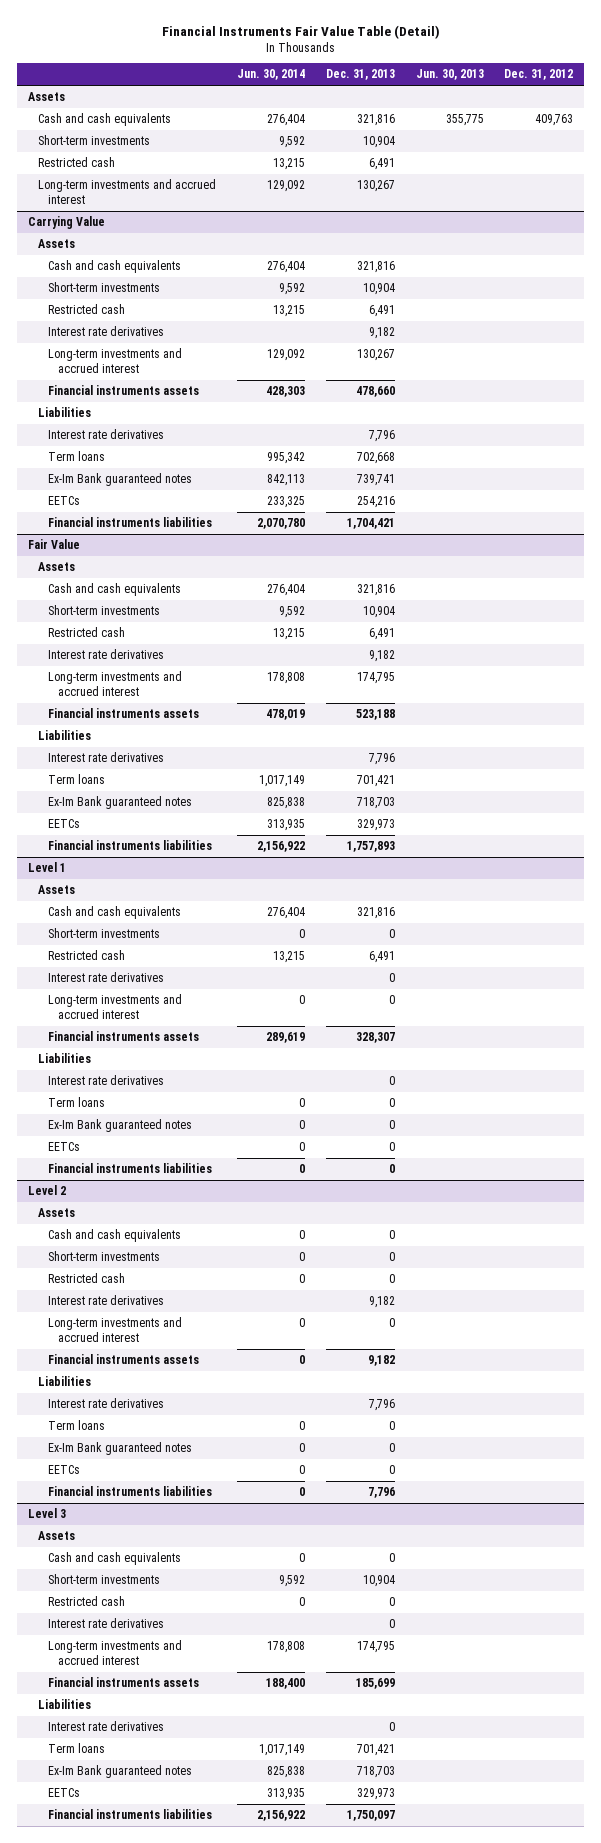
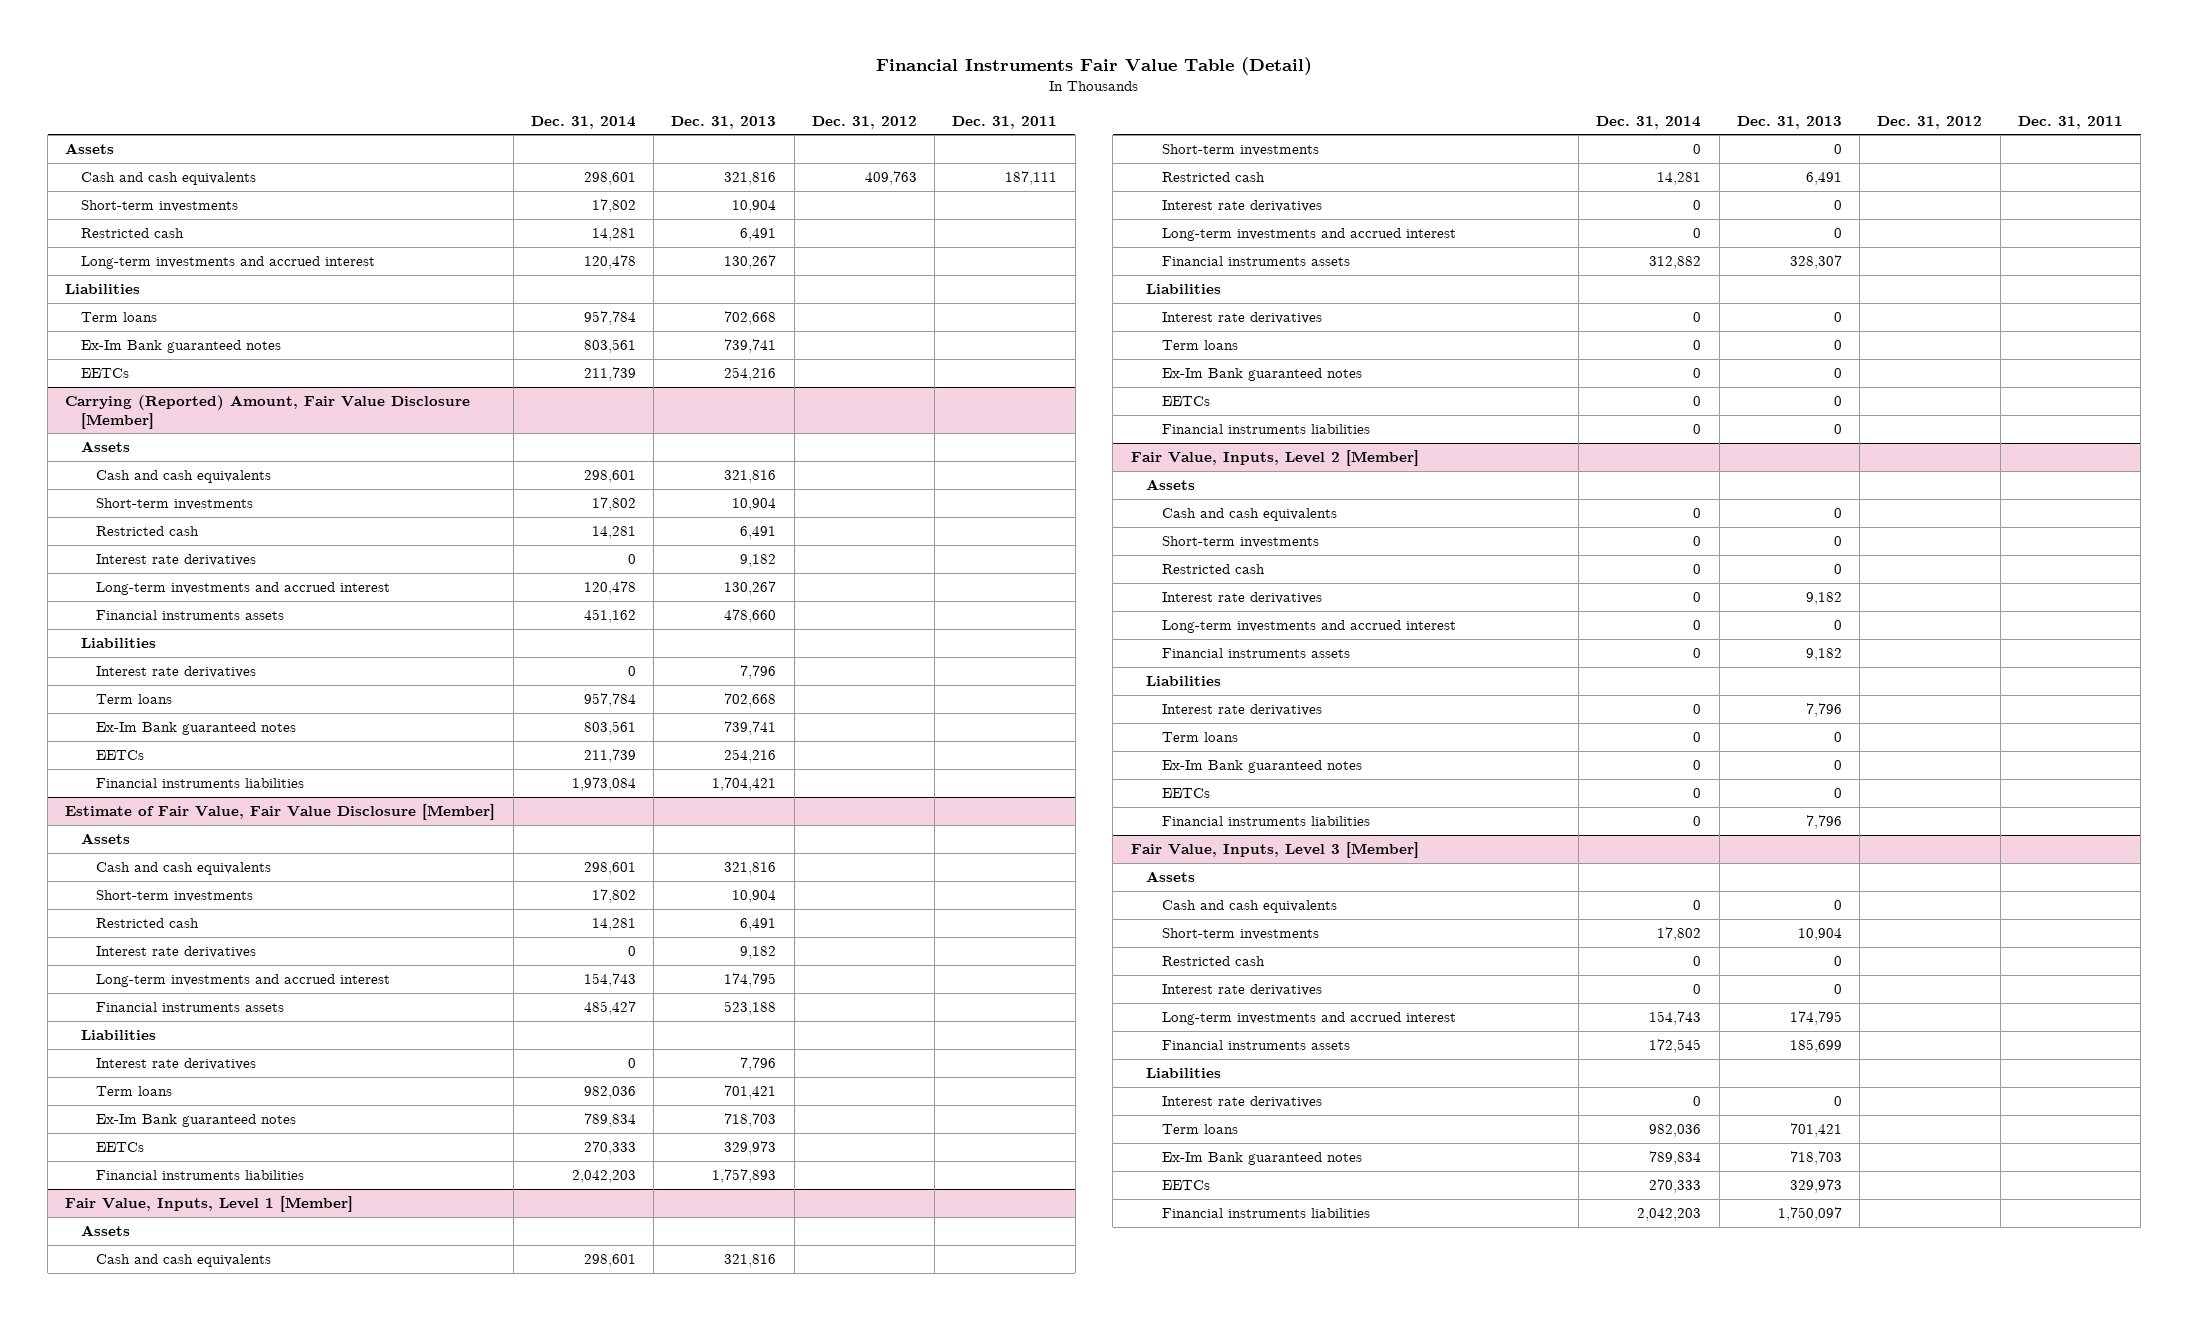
[236,69,305,81] Jun. 30, 2014 -> none
[415,69,484,81] Jun. 30, 2013 -> none
none -> [530,115,636,129] Dec. 31, 2014
none -> [952,115,1058,129] Dec. 31, 2011
[27,215,105,229] Carrying Value -> none
none -> [65,284,141,295] Liabilities
none -> [80,312,157,323] Term loans
none -> [80,340,281,354] Ex-Im Bank guaranteed notes
none -> [80,368,129,379] EETCs
none -> [65,395,471,429] Carrying (Reported) Amount, Fair Value Disclosure [Member]
[27,538,80,549] Fair Value -> none
none -> [65,804,496,821] Estimate of Fair Value, Fair Value Disclosure [Member]
[27,861,66,872] Level 1 -> none
none -> [65,1196,354,1213] Fair Value, Inputs, Level 1 [Member]
[27,1184,66,1195] Level 2 -> none
none -> [1130,450,1419,467] Fair Value, Inputs, Level 2 [Member]
[27,1507,66,1518] Level 3 -> none
none -> [1130,842,1419,859] Fair Value, Inputs, Level 3 [Member]

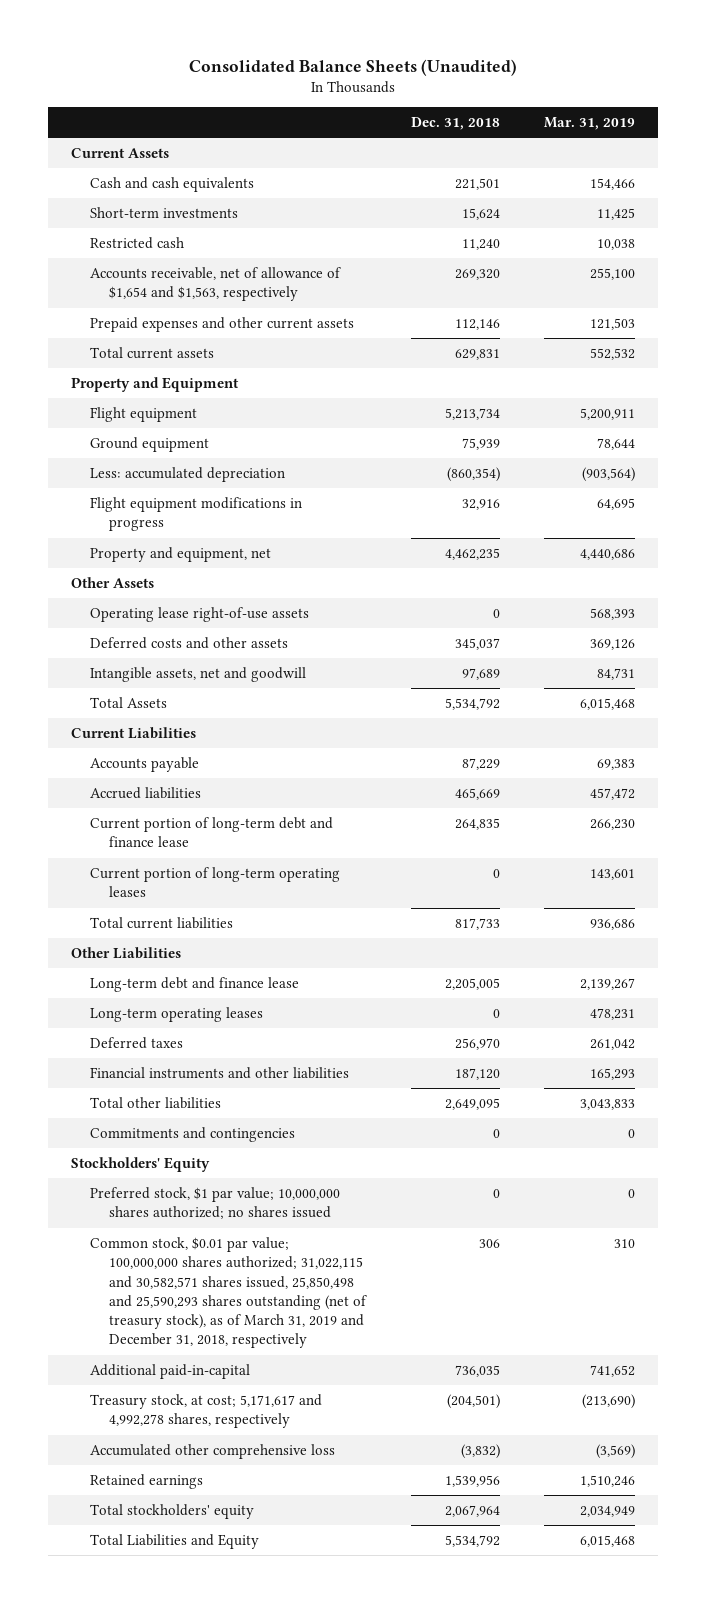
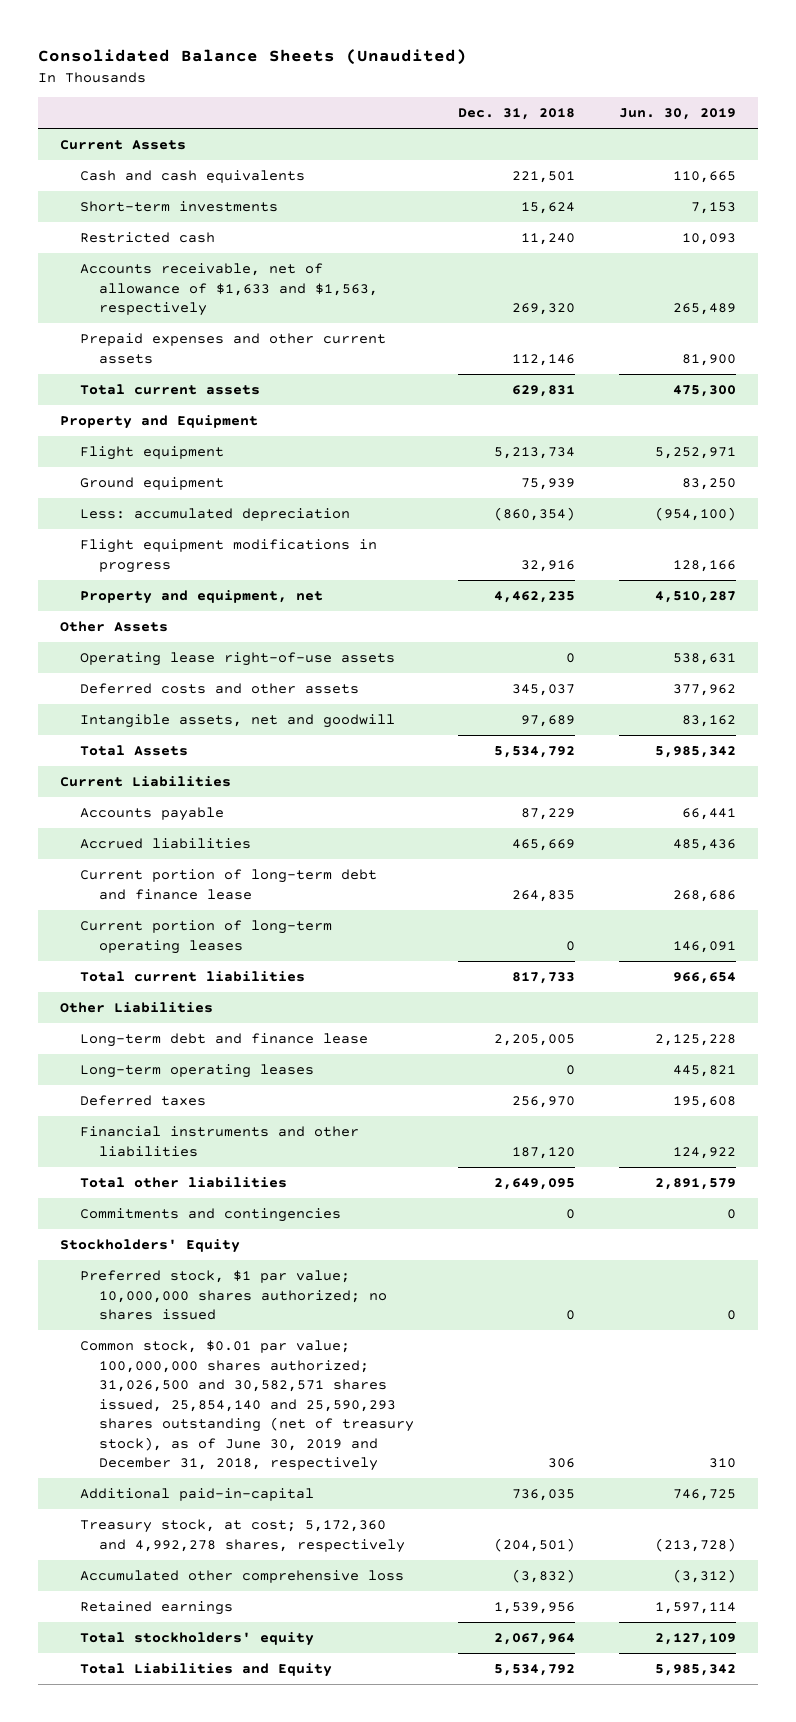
[544,117,636,131] Mar. 31, 2019 -> none
none -> [619,108,737,121] Jun. 30, 2019
[89,267,341,302] Accounts receivable, net of allowance of $1,654 and $1,563, respectively -> [79,263,379,317] Accounts receivable, net of allowance of $1,633 and $1,563, respectively
[89,1237,367,1349] Common stock, $0.01 par value; 100,000,000 shares authorized; 31,022,115 and 30,582,571 shares issued, 25,850,498 and 25,590,293 shares outstanding (net of treasury stock), as of March 31, 2019 and December 31, 2018, respectively -> [79,1340,415,1472] Common stock, $0.01 par value; 100,000,000 shares authorized; 31,026,500 and 30,582,571 shares issued, 25,854,140 and 25,590,293 shares outstanding (net of treasury stock), as of June 30, 2019 and December 31, 2018, respectively
[89,1394,322,1429] Treasury stock, at cost; 5,171,617 and 4,992,278 shares, respectively -> [79,1519,406,1553] Treasury stock, at cost; 5,172,360 and 4,992,278 shares, respectively

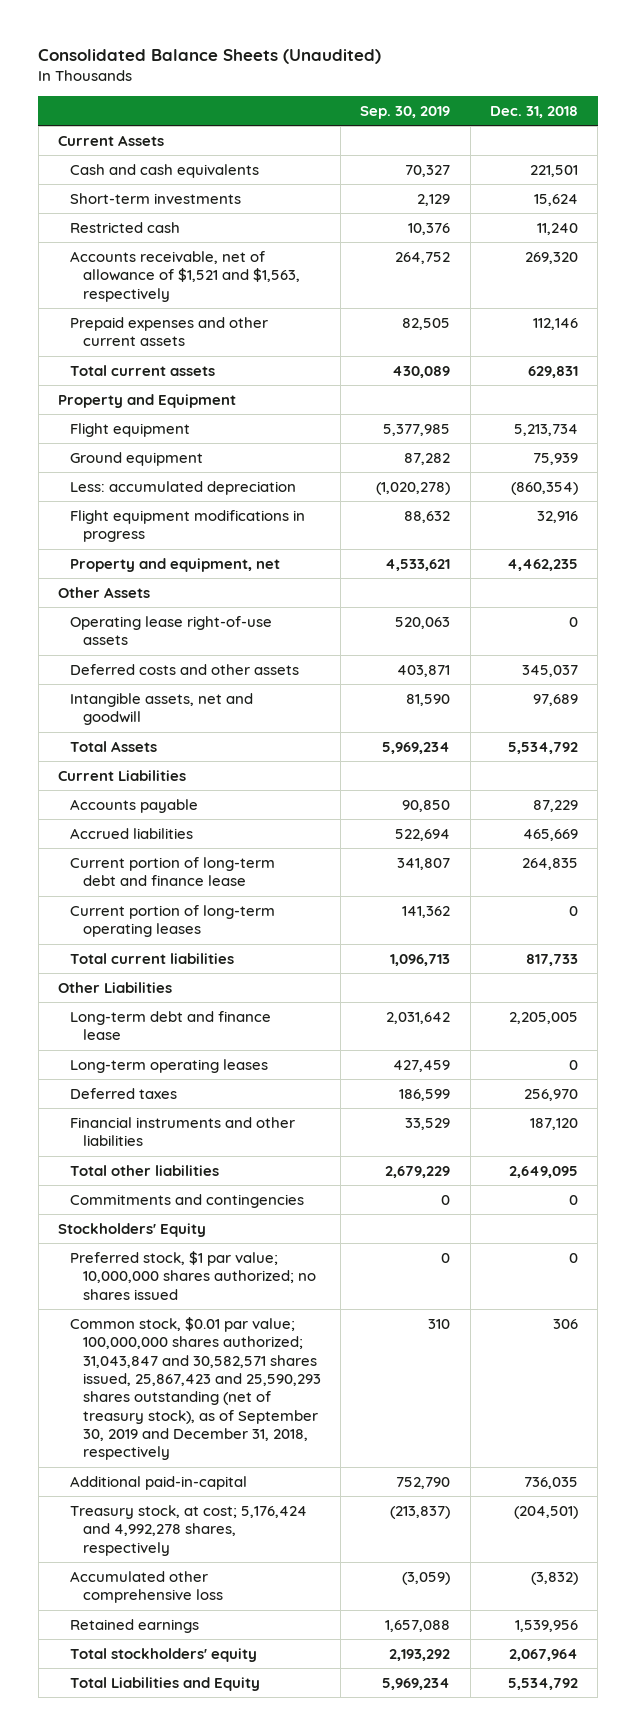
[619,108,737,121] Jun. 30, 2019 -> none
none -> [360,106,451,120] Sep. 30, 2019
[79,263,379,317] Accounts receivable, net of allowance of $1,633 and $1,563, respectively -> [70,250,300,302] Accounts receivable, net of allowance of $1,521 and $1,563, respectively
[79,1340,415,1472] Common stock, $0.01 par value; 100,000,000 shares authorized; 31,026,500 and 30,582,571 shares issued, 25,854,140 and 25,590,293 shares outstanding (net of treasury stock), as of June 30, 2019 and December 31, 2018, respectively -> [70,1316,321,1461] Common stock, $0.01 par value; 100,000,000 shares authorized; 31,043,847 and 30,582,571 shares issued, 25,867,423 and 25,590,293 shares outstanding (net of treasury stock), as of September 30, 2019 and December 31, 2018, respectively
[79,1519,406,1553] Treasury stock, at cost; 5,172,360 and 4,992,278 shares, respectively -> [70,1504,308,1556] Treasury stock, at cost; 5,176,424 and 4,992,278 shares, respectively

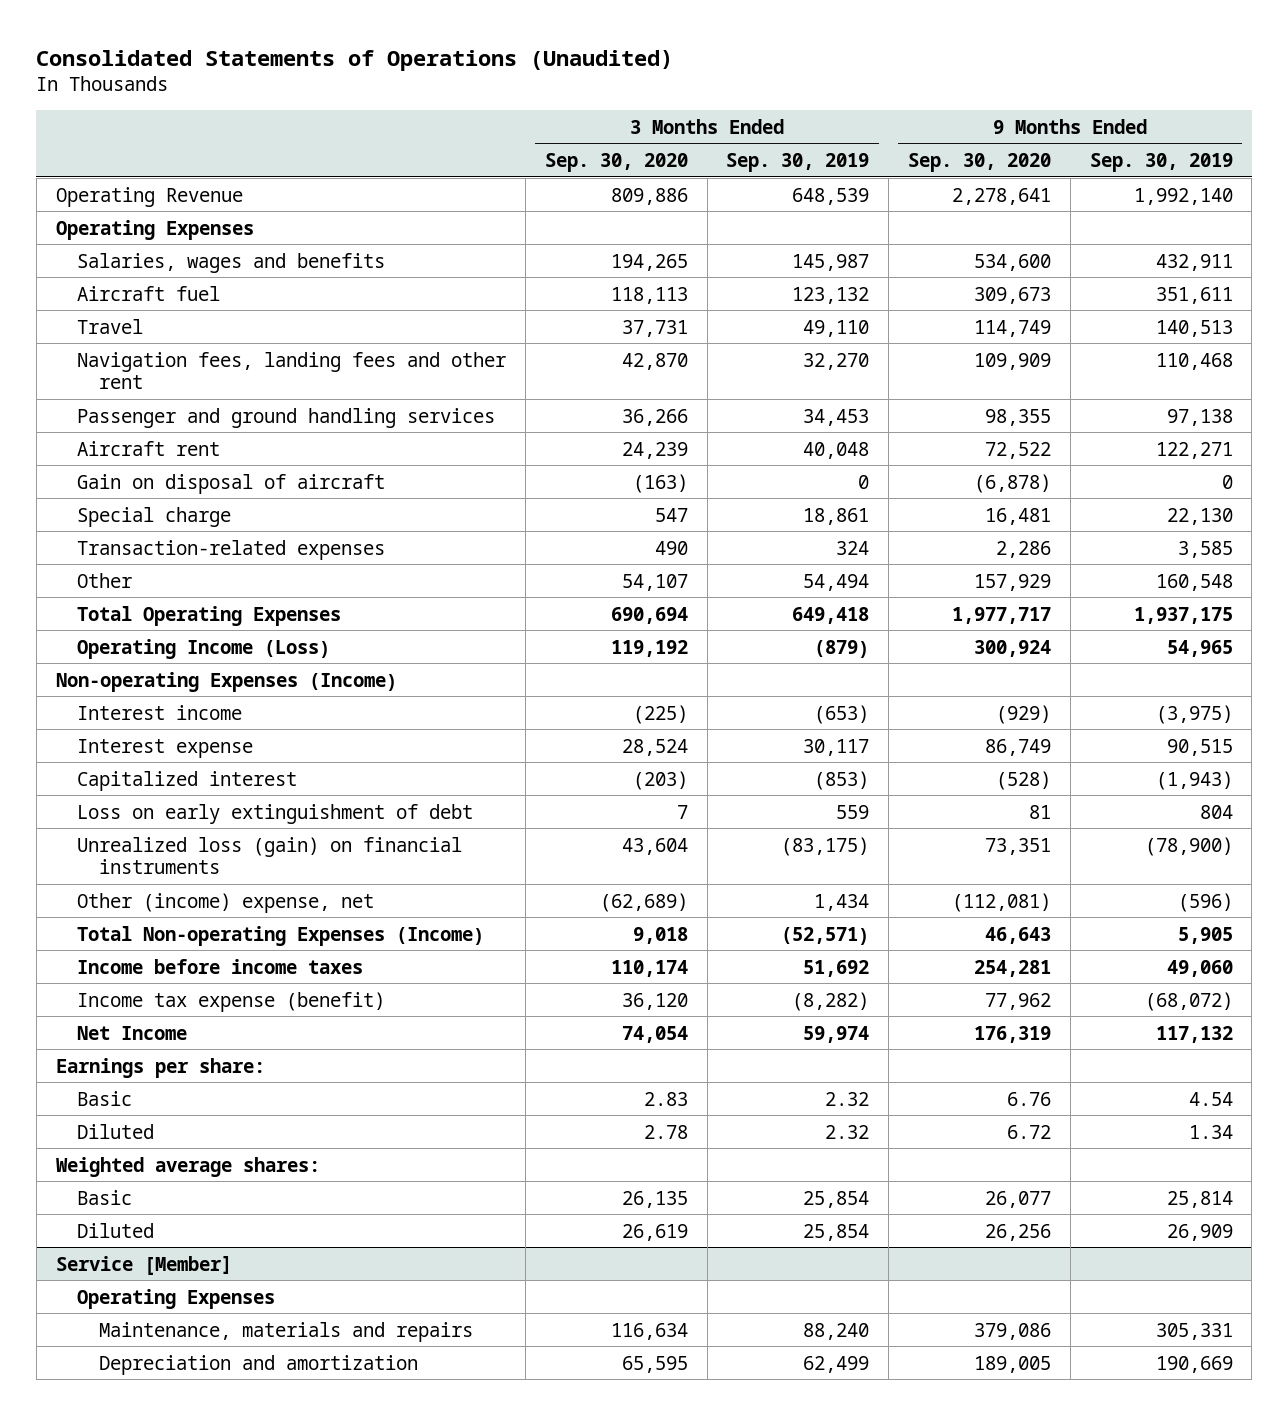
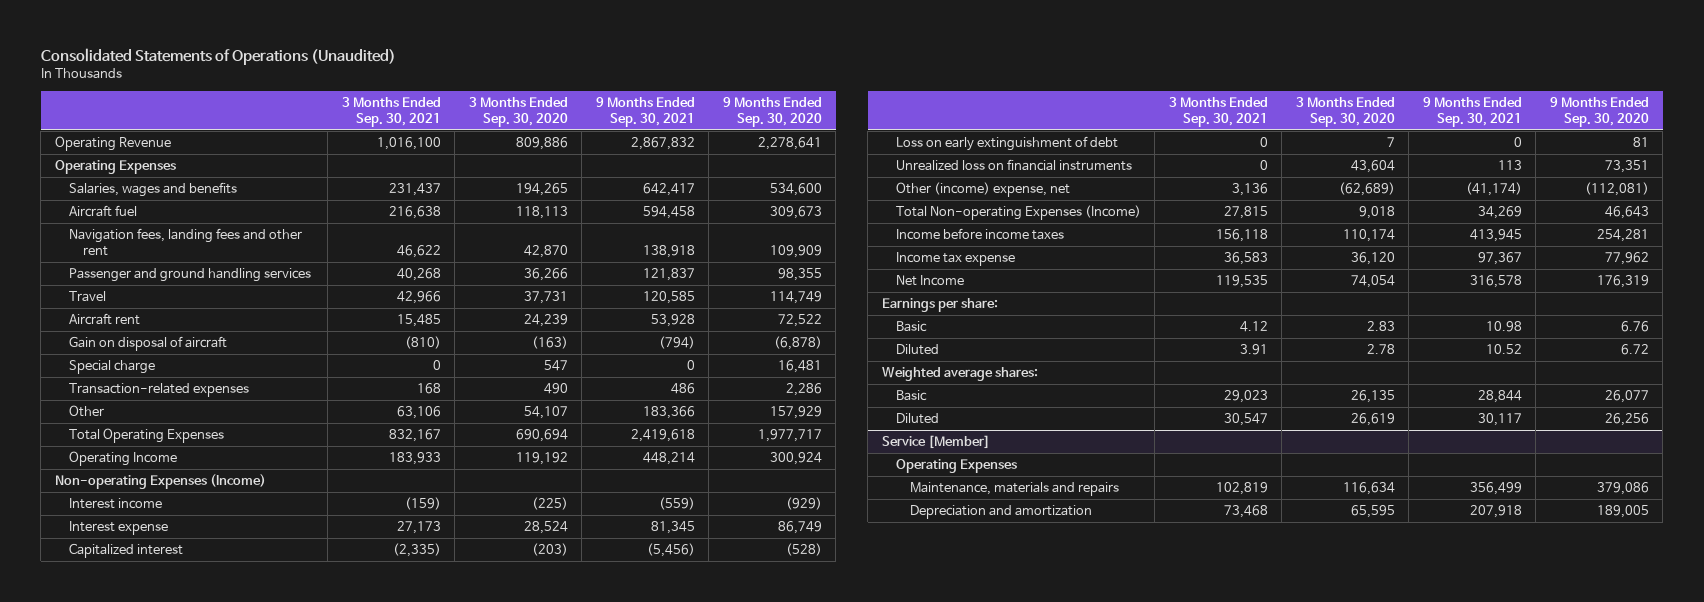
[726,153,870,173] Sep. 30, 2019 -> none
[1089,153,1233,173] Sep. 30, 2019 -> none
none -> [341,97,441,127] 3 Months Ended Sep. 30, 2021
none -> [595,97,695,127] 9 Months Ended Sep. 30, 2021
[77,318,144,334] Travel -> [68,291,106,303] Travel
[77,638,331,659] Operating Income (Loss) -> [68,451,177,467] Operating Income
[77,836,463,875] Unrealized loss (gain) on financial instruments -> [895,159,1132,172] Unrealized loss on financial instruments
[77,991,386,1012] Income tax expense (benefit) -> [895,252,1015,267] Income tax expense

